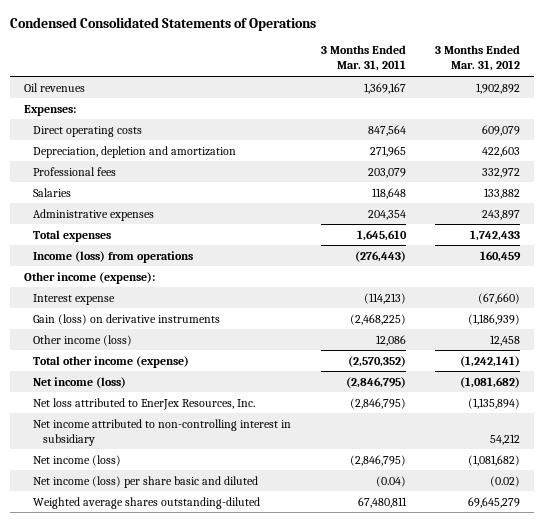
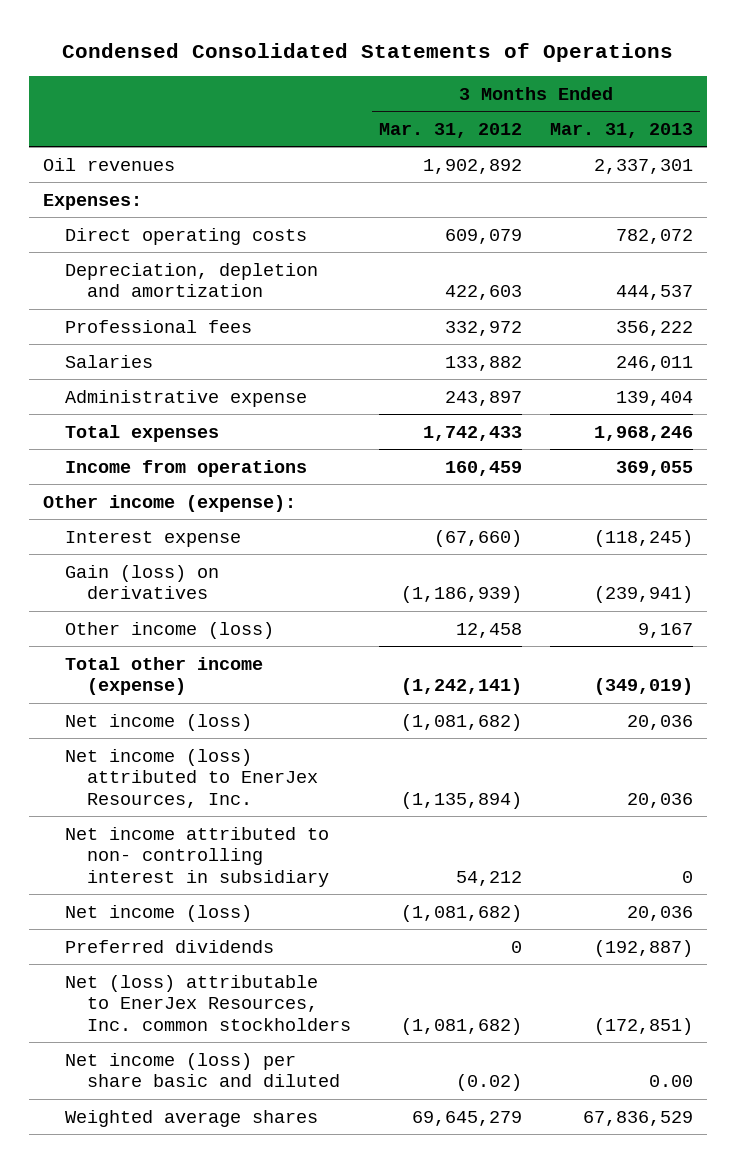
[320,45,406,72] 3 Months Ended Mar. 31, 2011 -> none
none -> [550,122,694,138] Mar. 31, 2013
[33,208,155,221] Administrative expenses -> [65,389,308,407] Administrative expense
[33,250,194,263] Income (loss) from operations -> [65,459,308,477] Income from operations
[33,313,221,325] Gain (loss) on derivative instruments -> [65,564,220,600] Gain (loss) on derivatives
[33,397,256,410] Net loss attributed to EnerJex Resources, Inc. -> [65,748,318,808] Net income (loss) attributed to EnerJex Resources, Inc.
[33,418,292,446] Net income attributed to non-controlling interest in subsidiary -> [65,826,330,887] Net income attributed to non- controlling interest in subsidiary
none -> [65,939,275,953] Preferred dividends
none -> [65,974,351,1031] Net (loss) attributable to EnerJex Resources, Inc. common stockholders
[33,496,261,509] Weighted average shares outstanding-diluted -> [65,1109,319,1127] Weighted average shares

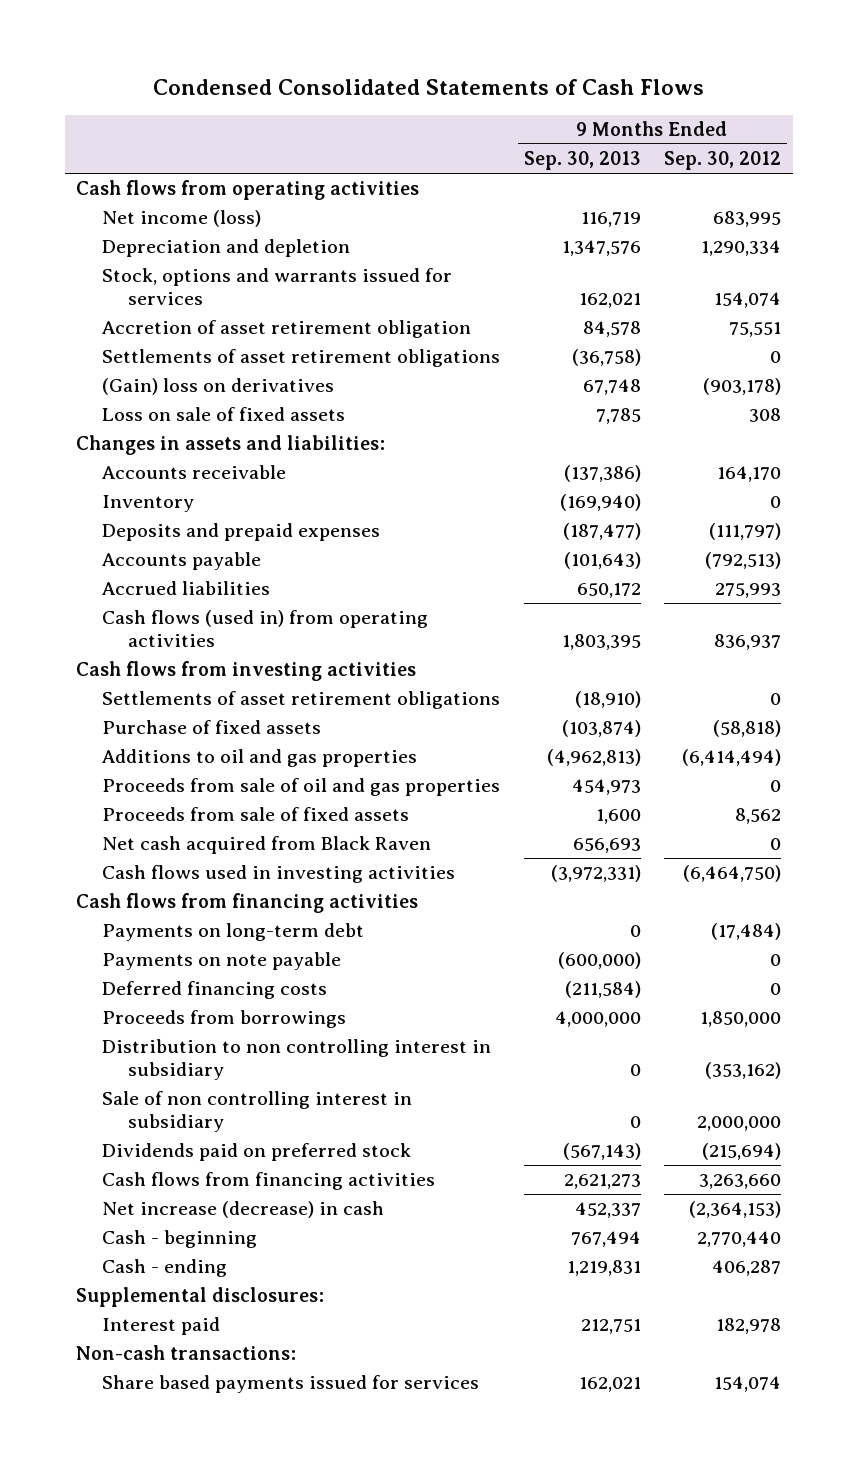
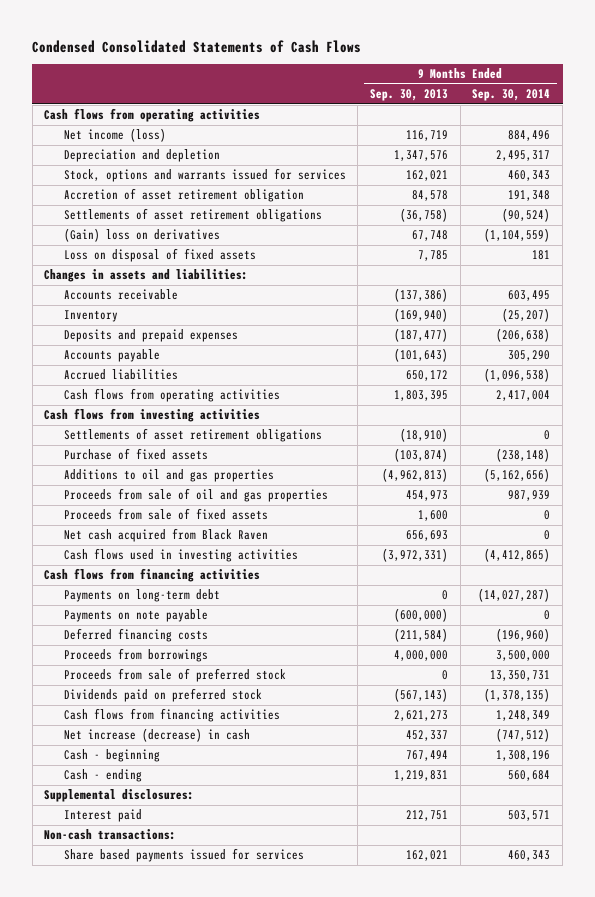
[664,151,782,171] Sep. 30, 2012 -> none
none -> [472,89,551,102] Sep. 30, 2014
[102,407,346,422] Loss on sale of fixed assets -> [63,248,256,263] Loss on disposal of fixed assets
[102,610,429,648] Cash flows (used in) from operating activities -> [63,388,280,403] Cash flows from operating activities
[102,1039,492,1081] Distribution to non controlling interest in subsidiary -> none
[102,1091,413,1133] Sale of non controlling interest in subsidiary -> none
none -> [63,668,286,683] Proceeds from sale of preferred stock

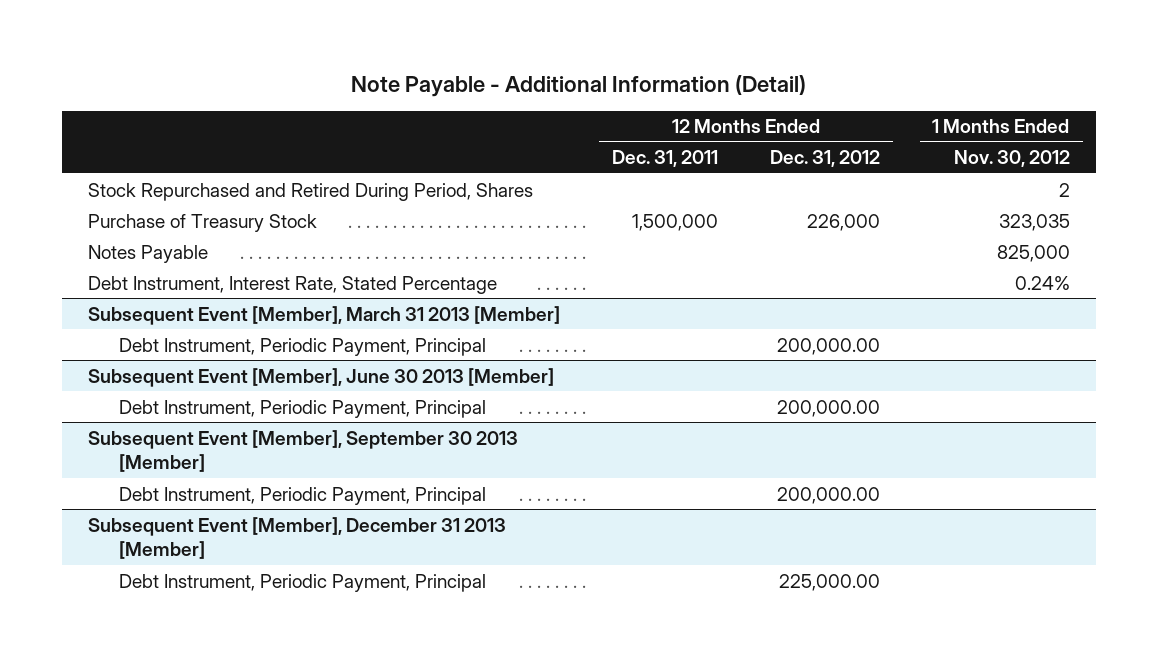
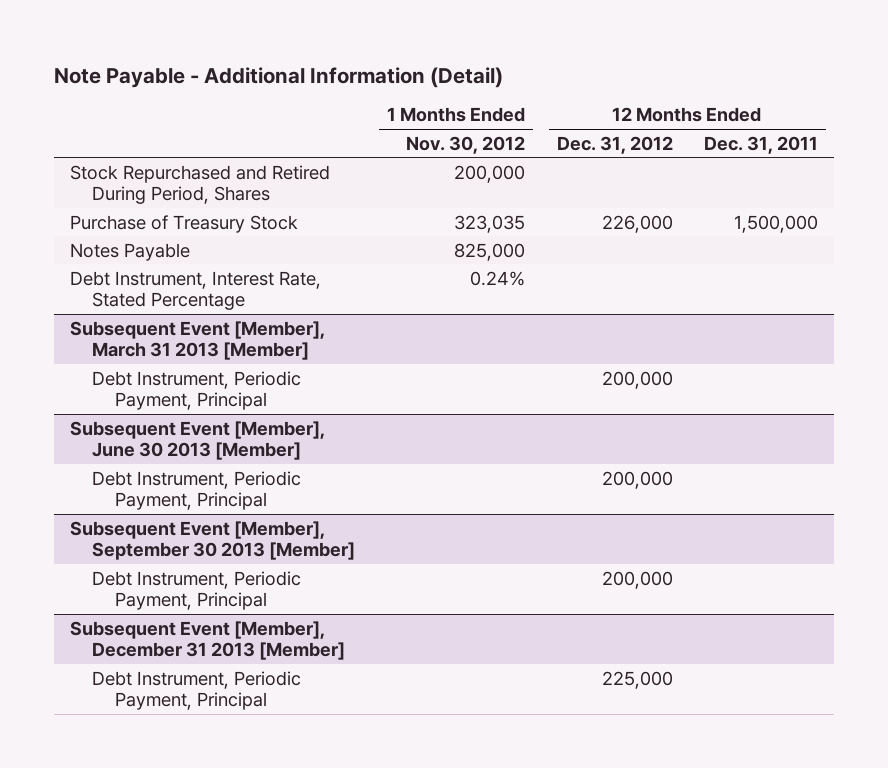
[1058,182,1070,197] 2 -> [453,164,525,183] 200,000
[777,337,881,355] 200,000.00 -> [601,370,673,389] 200,000
[777,399,881,417] 200,000.00 -> [601,470,673,489] 200,000
[777,486,881,504] 200,000.00 -> [601,570,673,589] 200,000
[779,573,881,591] 225,000.00 -> [601,670,673,689] 225,000

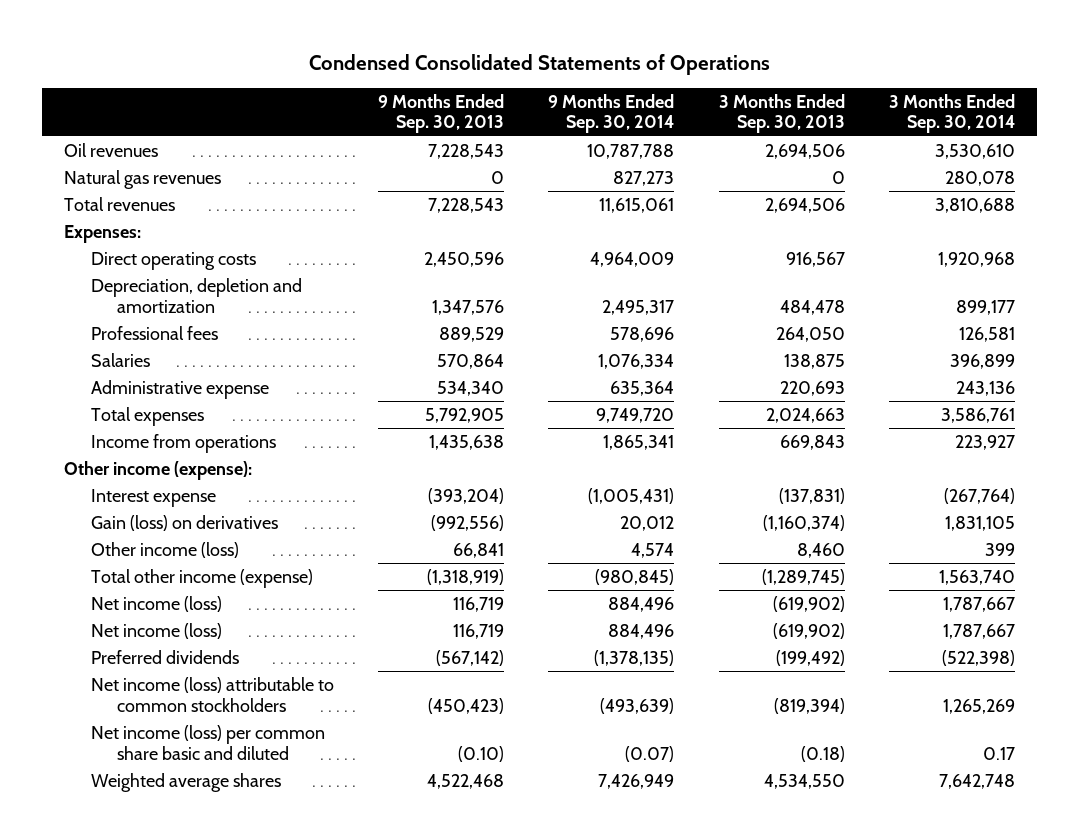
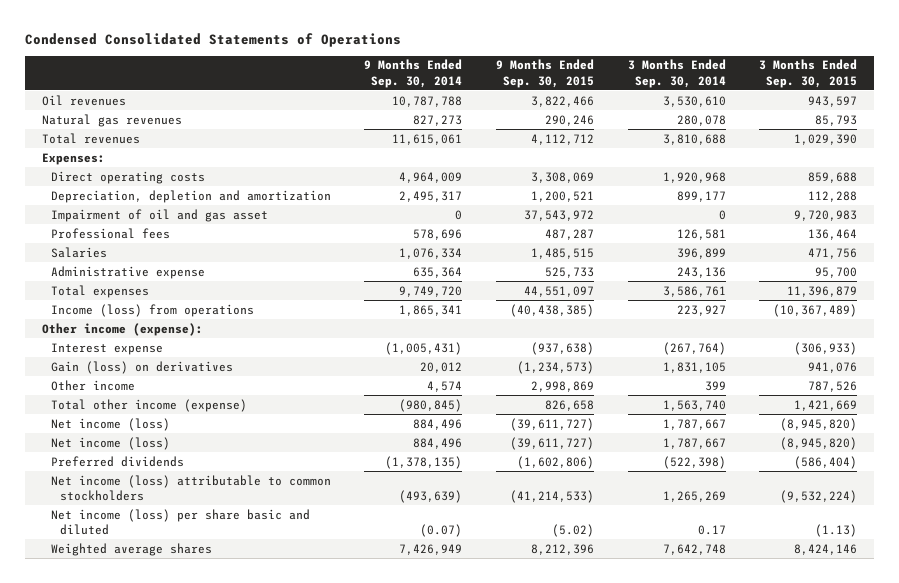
[378,93,505,134] 9 Months Ended Sep. 30, 2013 -> none
[718,93,845,134] 3 Months Ended Sep. 30, 2013 -> none
none -> [496,59,595,88] 9 Months Ended Sep. 30, 2015
none -> [759,59,858,88] 3 Months Ended Sep. 30, 2015
none -> [50,208,268,222] Impairment of oil and gas asset
[90,433,276,453] Income from operations -> [50,303,254,317] Income (loss) from operations
[90,541,239,558] Other income (loss) -> [50,379,135,391] Other income
[90,724,325,760] Net income (loss) per common share basic and diluted -> [50,508,310,536] Net income (loss) per share basic and diluted

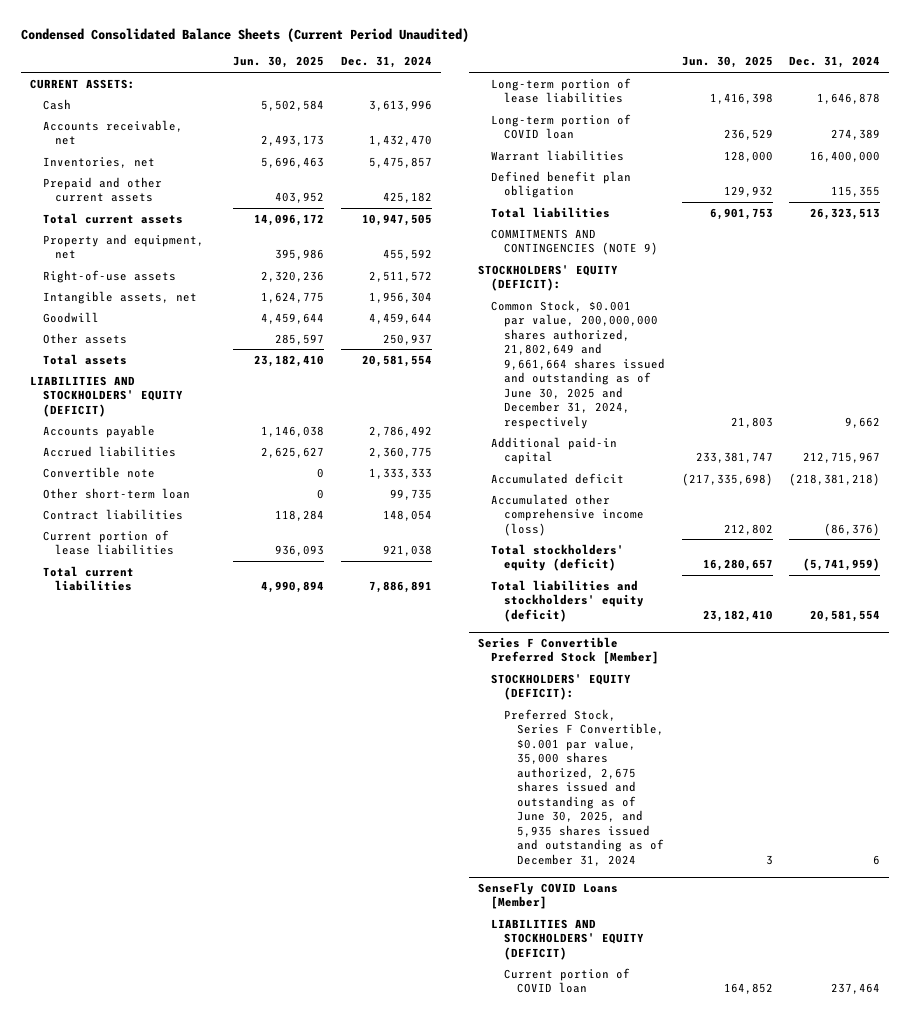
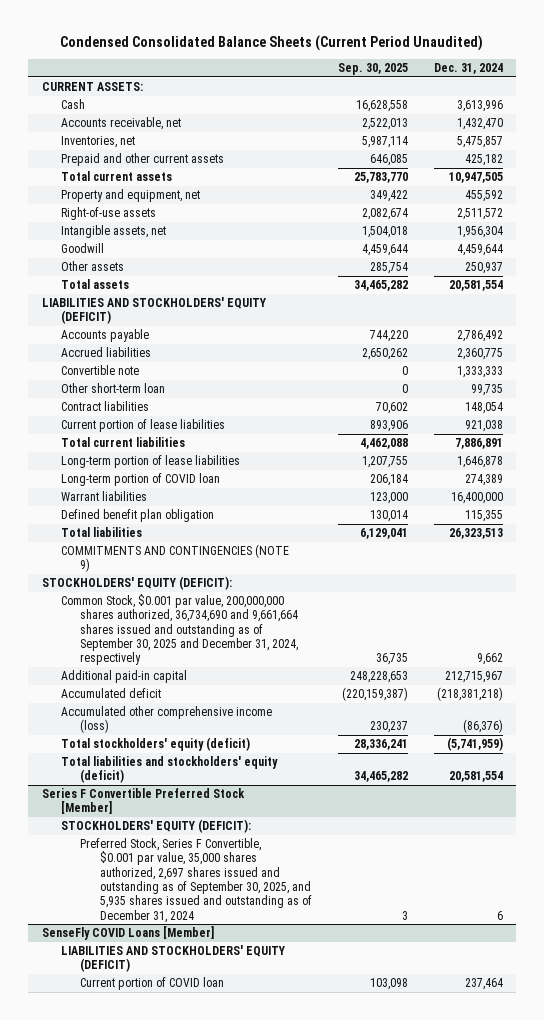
[233,56,325,69] Jun. 30, 2025 -> none
none -> [337,63,408,76] Sep. 30, 2025
[490,299,665,429] Common Stock, $0.001 par value, 200,000,000 shares authorized, 21,802,649 and 9,661,664 shares issued and outstanding as of June 30, 2025 and December 31, 2024, respectively -> [60,594,299,666] Common Stock, $0.001 par value, 200,000,000 shares authorized, 36,734,690 and 9,661,664 shares issued and outstanding as of September 30, 2025 and December 31, 2024, respectively
[503,708,664,866] Preferred Stock, Series F Convertible, $0.001 par value, 35,000 shares authorized, 2,675 shares issued and outstanding as of June 30, 2025, and 5,935 shares issued and outstanding as of December 31, 2024 -> [80,838,312,923] Preferred Stock, Series F Convertible, $0.001 par value, 35,000 shares authorized, 2,697 shares issued and outstanding as of September 30, 2025, and 5,935 shares issued and outstanding as of December 31, 2024

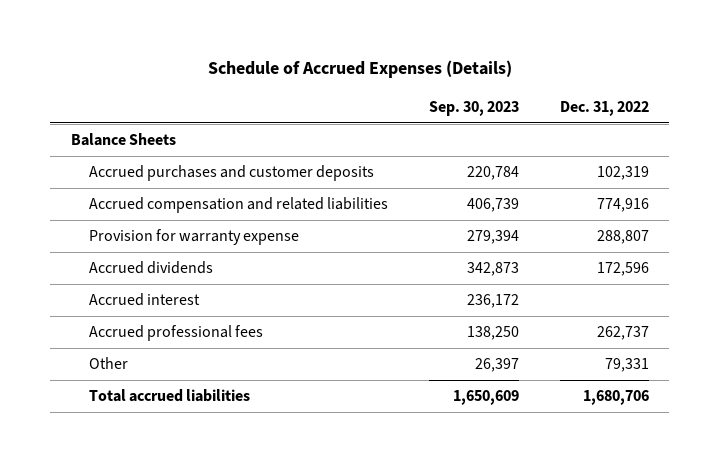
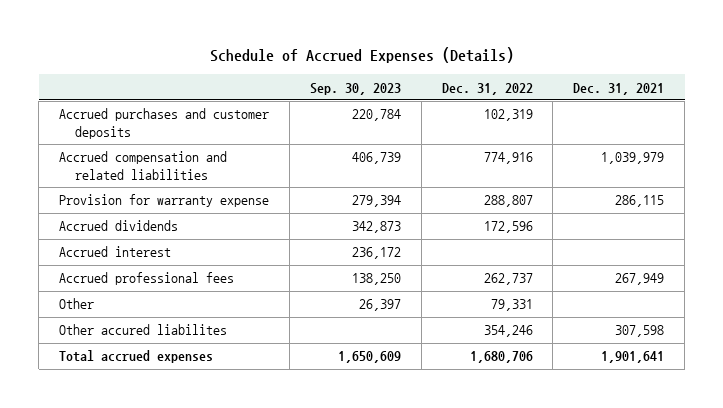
none -> [573,82,665,95] Dec. 31, 2021
[70,133,176,147] Balance Sheets -> none
none -> [59,324,228,336] Other accured liabilites
[88,389,250,403] Total accrued liabilities -> [59,350,214,364] Total accrued expenses

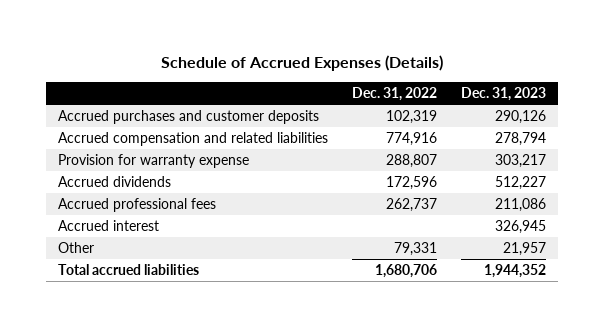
[309,82,401,95] Sep. 30, 2023 -> none
[573,82,665,95] Dec. 31, 2021 -> none
none -> [461,87,547,102] Dec. 31, 2023
[59,246,172,258] Accrued interest -> [58,220,160,232] Accrued interest
[59,324,228,336] Other accured liabilites -> none
[59,350,214,364] Total accrued expenses -> [58,264,200,276] Total accrued liabilities

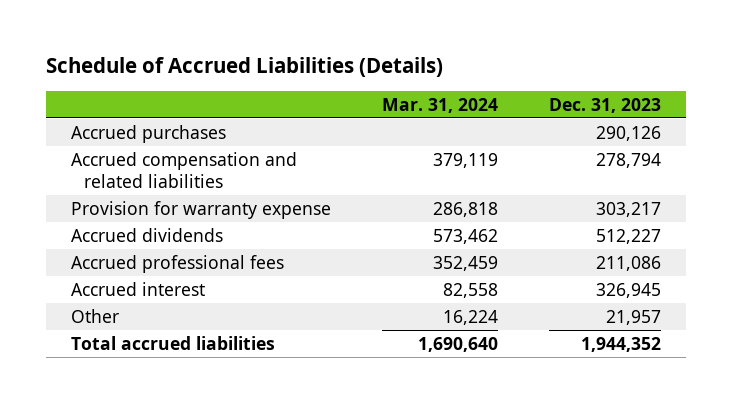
[161,54,444,71] Schedule of Accrued Expenses (Details) -> [45,57,443,78] Schedule of Accrued Liabilities (Details)
[352,87,438,102] Dec. 31, 2022 -> none
none -> [382,97,499,113] Mar. 31, 2024
[58,110,320,125] Accrued purchases and customer deposits -> [71,124,227,143] Accrued purchases

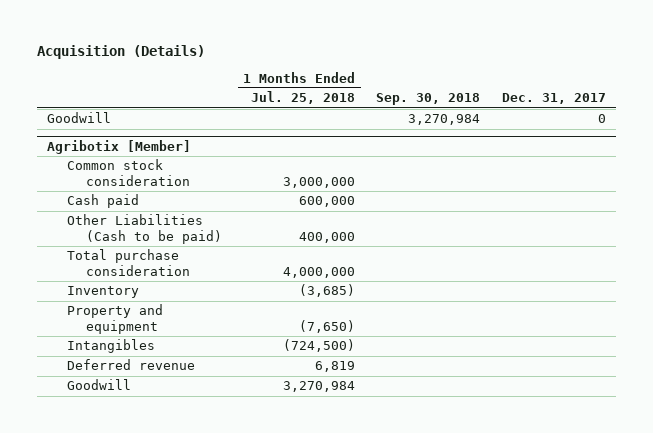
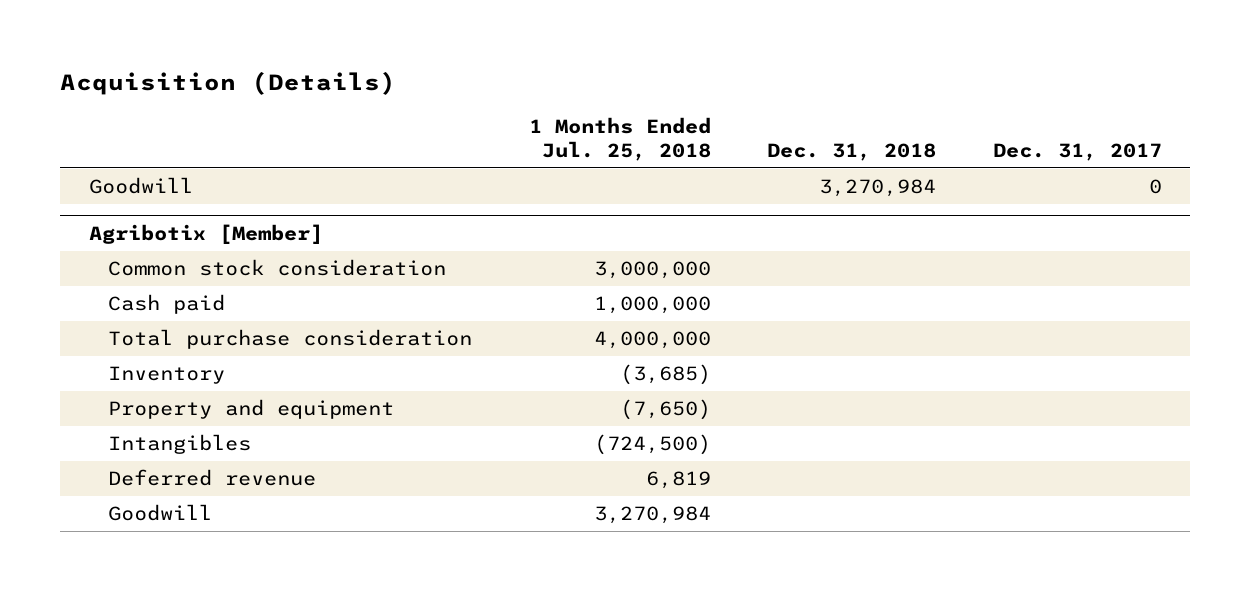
[376,93,481,106] Sep. 30, 2018 -> none
none -> [767,142,937,161] Dec. 31, 2018
[66,214,223,244] Other Liabilities (Cash to be paid) -> none
[299,196,356,208] 600,000 -> [593,296,711,315] 1,000,000

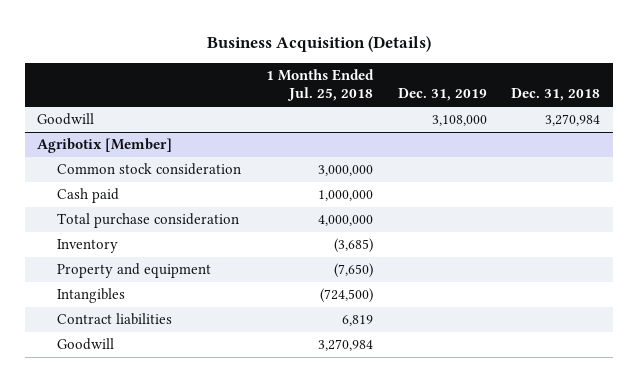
[60,70,397,95] Acquisition (Details) -> [206,36,431,53] Business Acquisition (Details)
[992,142,1162,161] Dec. 31, 2017 -> none
none -> [397,88,487,102] Dec. 31, 2019
[108,469,317,487] Deferred revenue -> [57,313,173,326] Contract liabilities

